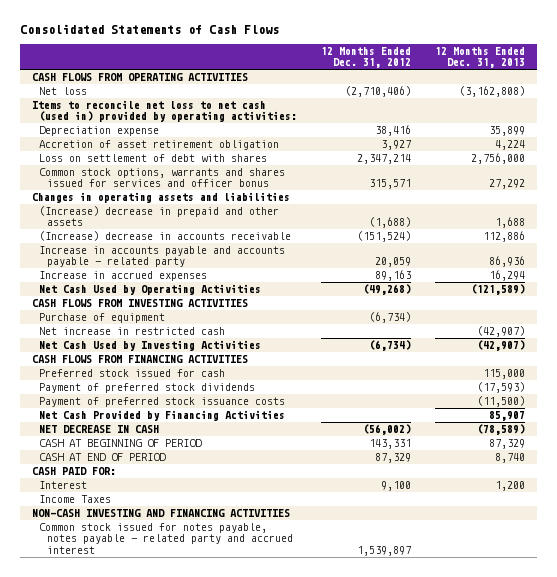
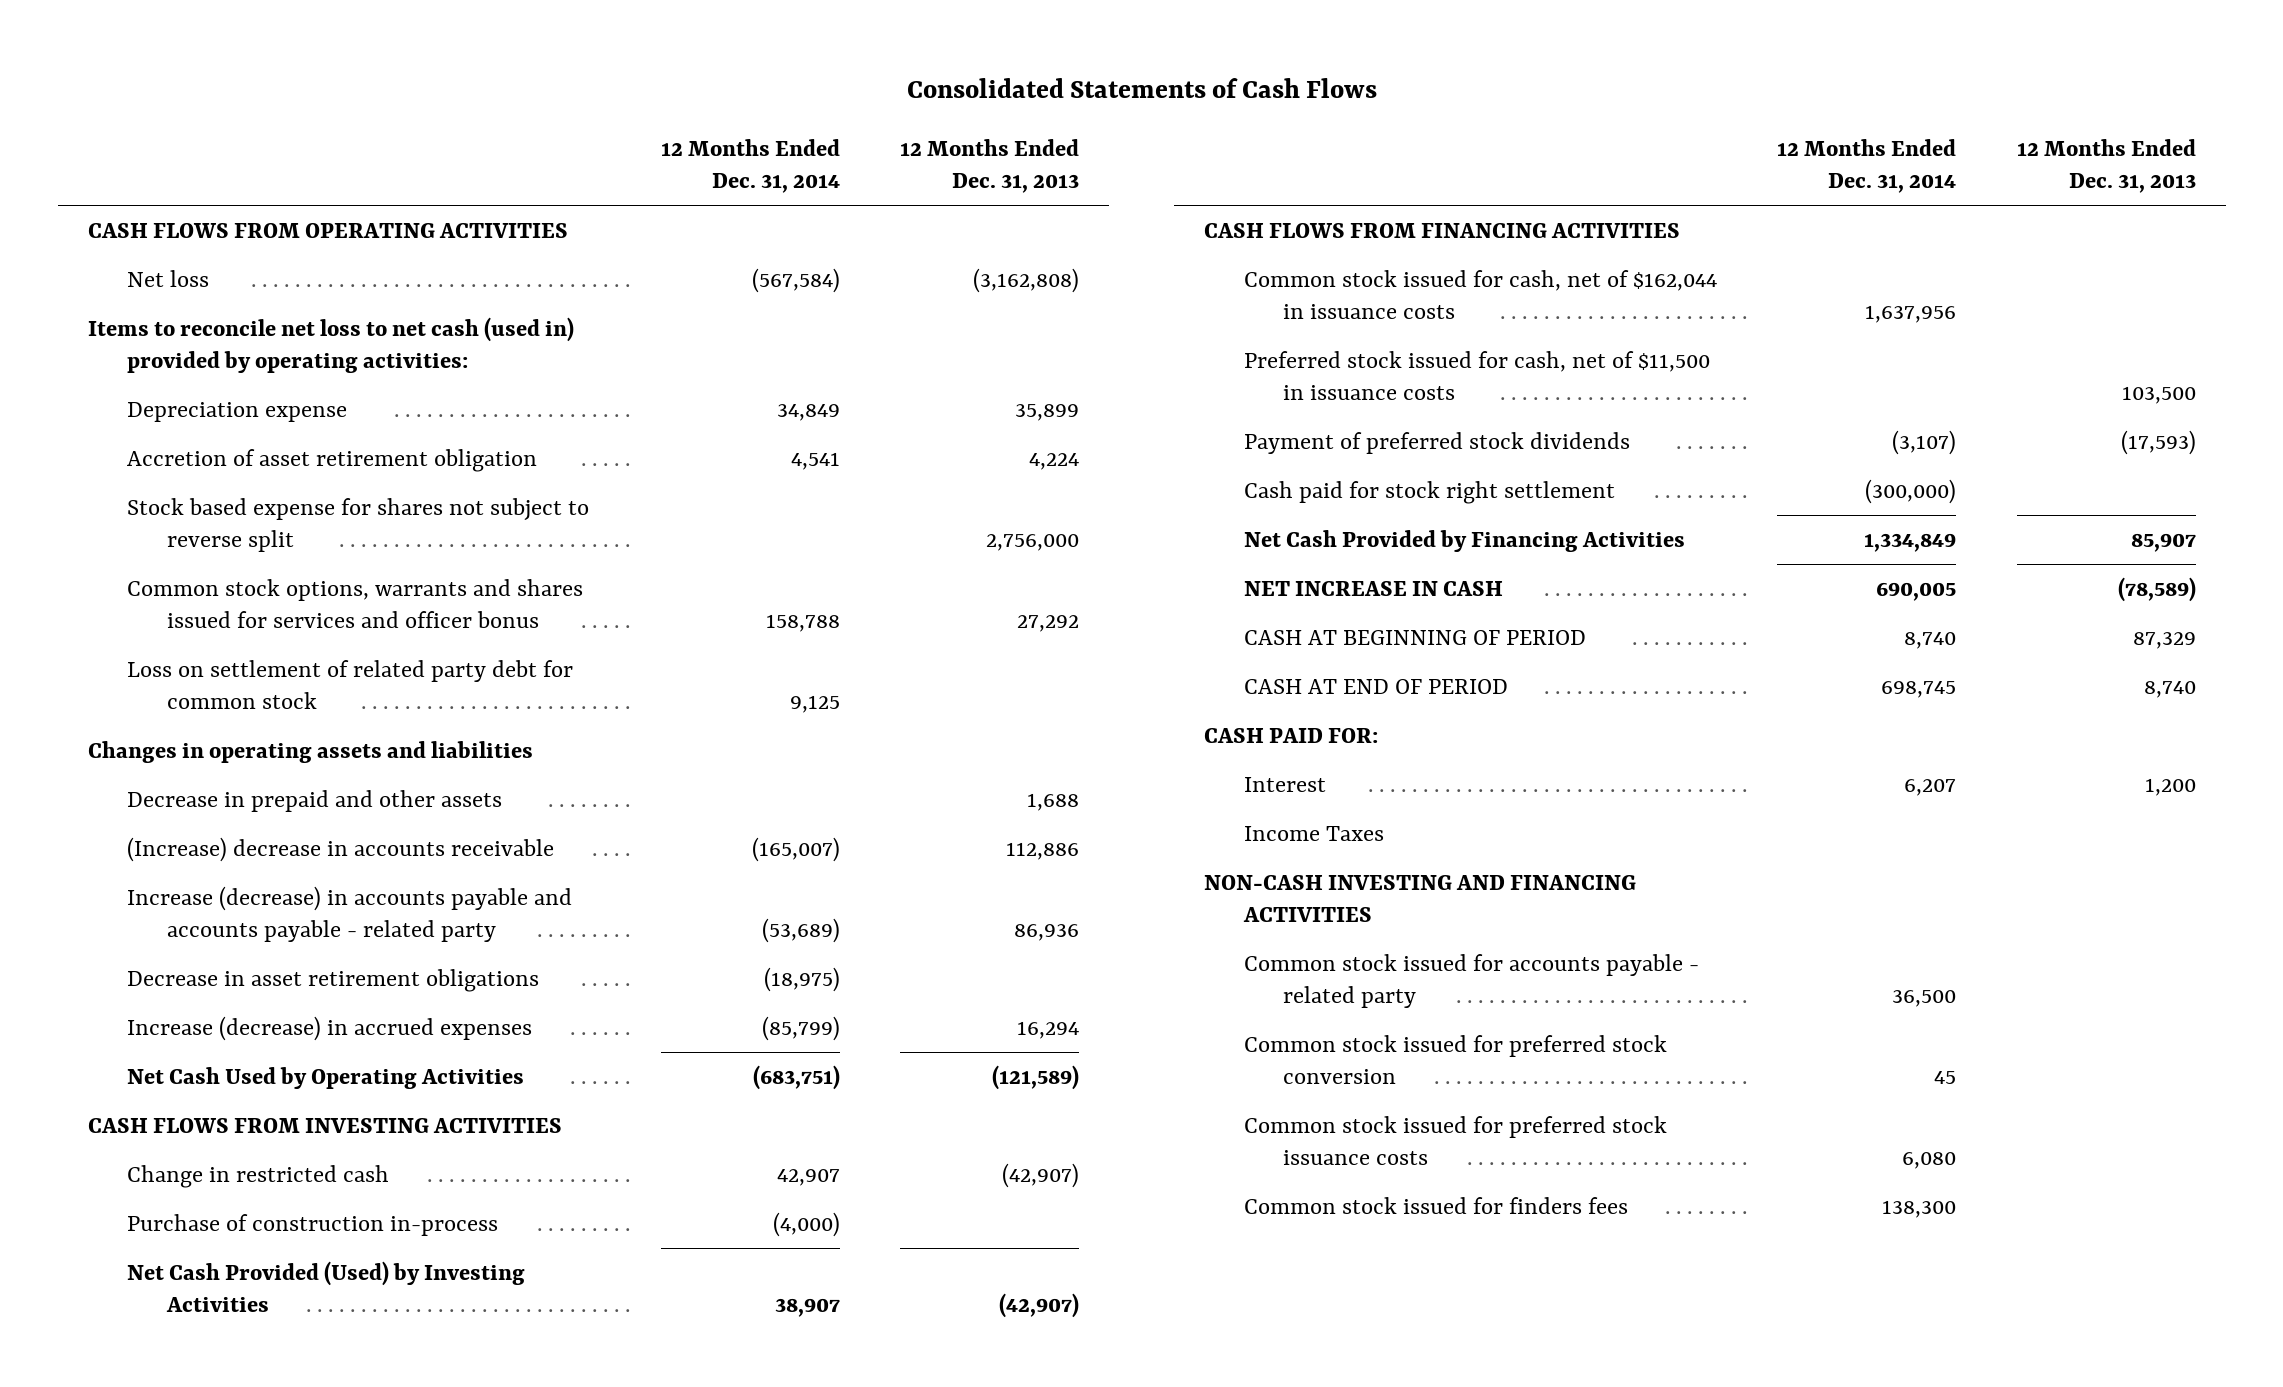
[321,46,412,69] 12 Months Ended Dec. 31, 2012 -> none
none -> [660,139,840,194] 12 Months Ended Dec. 31, 2014
[39,154,268,163] Loss on settlement of debt with shares -> [127,498,590,553] Stock based expense for shares not subject to reverse split
none -> [127,660,574,710] Loss on settlement of related party debt for common stock
[39,206,280,227] (Increase) decrease in prepaid and other assets -> [127,790,503,813] Decrease in prepaid and other assets
[39,246,286,268] Increase in accounts payable and accounts payable - related party -> [127,886,573,943] Increase (decrease) in accounts payable and accounts payable - related party
none -> [127,969,540,993] Decrease in asset retirement obligations
[39,271,208,282] Increase in accrued expenses -> [127,1016,533,1042] Increase (decrease) in accrued expenses
[39,313,166,324] Purchase of equipment -> none
[39,327,226,336] Net increase in restricted cash -> [127,1165,390,1189] Change in restricted cash
none -> [127,1214,499,1237] Purchase of construction in-process
[39,340,262,352] Net Cash Used by Investing Activities -> [127,1261,526,1313] Net Cash Provided (Used) by Investing Activities
none -> [1243,270,1717,320] Common stock issued for cash, net of $162,044 in issuance costs
[39,369,226,378] Preferred stock issued for cash -> [1243,351,1710,401] Preferred stock issued for cash, net of $11,500 in issuance costs
[483,369,526,380] 115,000 -> [2121,386,2196,405] 103,500
[39,397,286,408] Payment of preferred stock issuance costs -> none
none -> [1243,481,1615,505] Cash paid for stock right settlement
[39,425,160,434] NET DECREASE IN CASH -> [1243,581,1503,597] NET INCREASE IN CASH
none -> [1243,954,1699,1009] Common stock issued for accounts payable - related party
none -> [1243,1035,1667,1085] Common stock issued for preferred stock conversion
[39,523,293,554] Common stock issued for notes payable, notes payable - related party and accrued interest -> [1243,1116,1667,1166] Common stock issued for preferred stock issuance costs
none -> [1243,1197,1628,1215] Common stock issued for finders fees

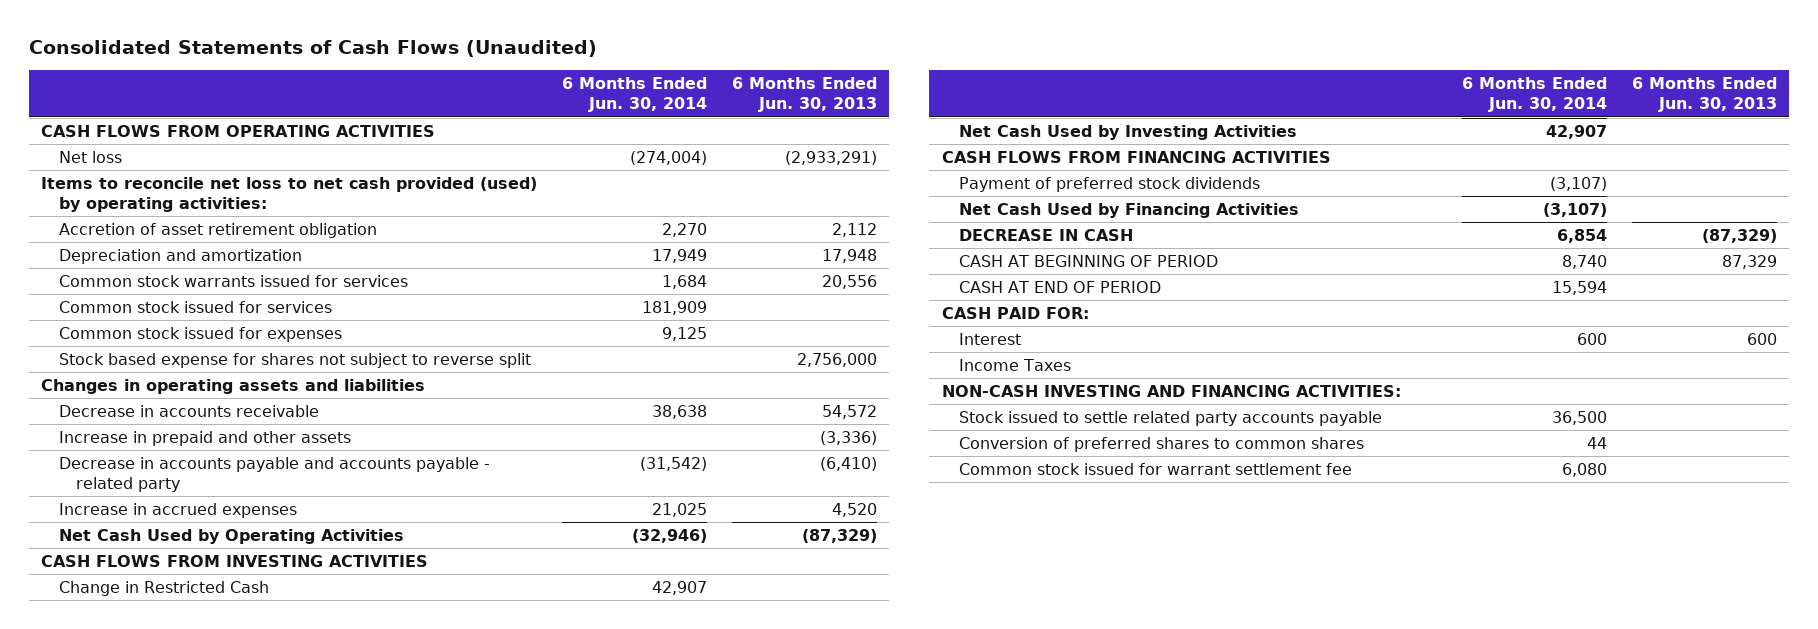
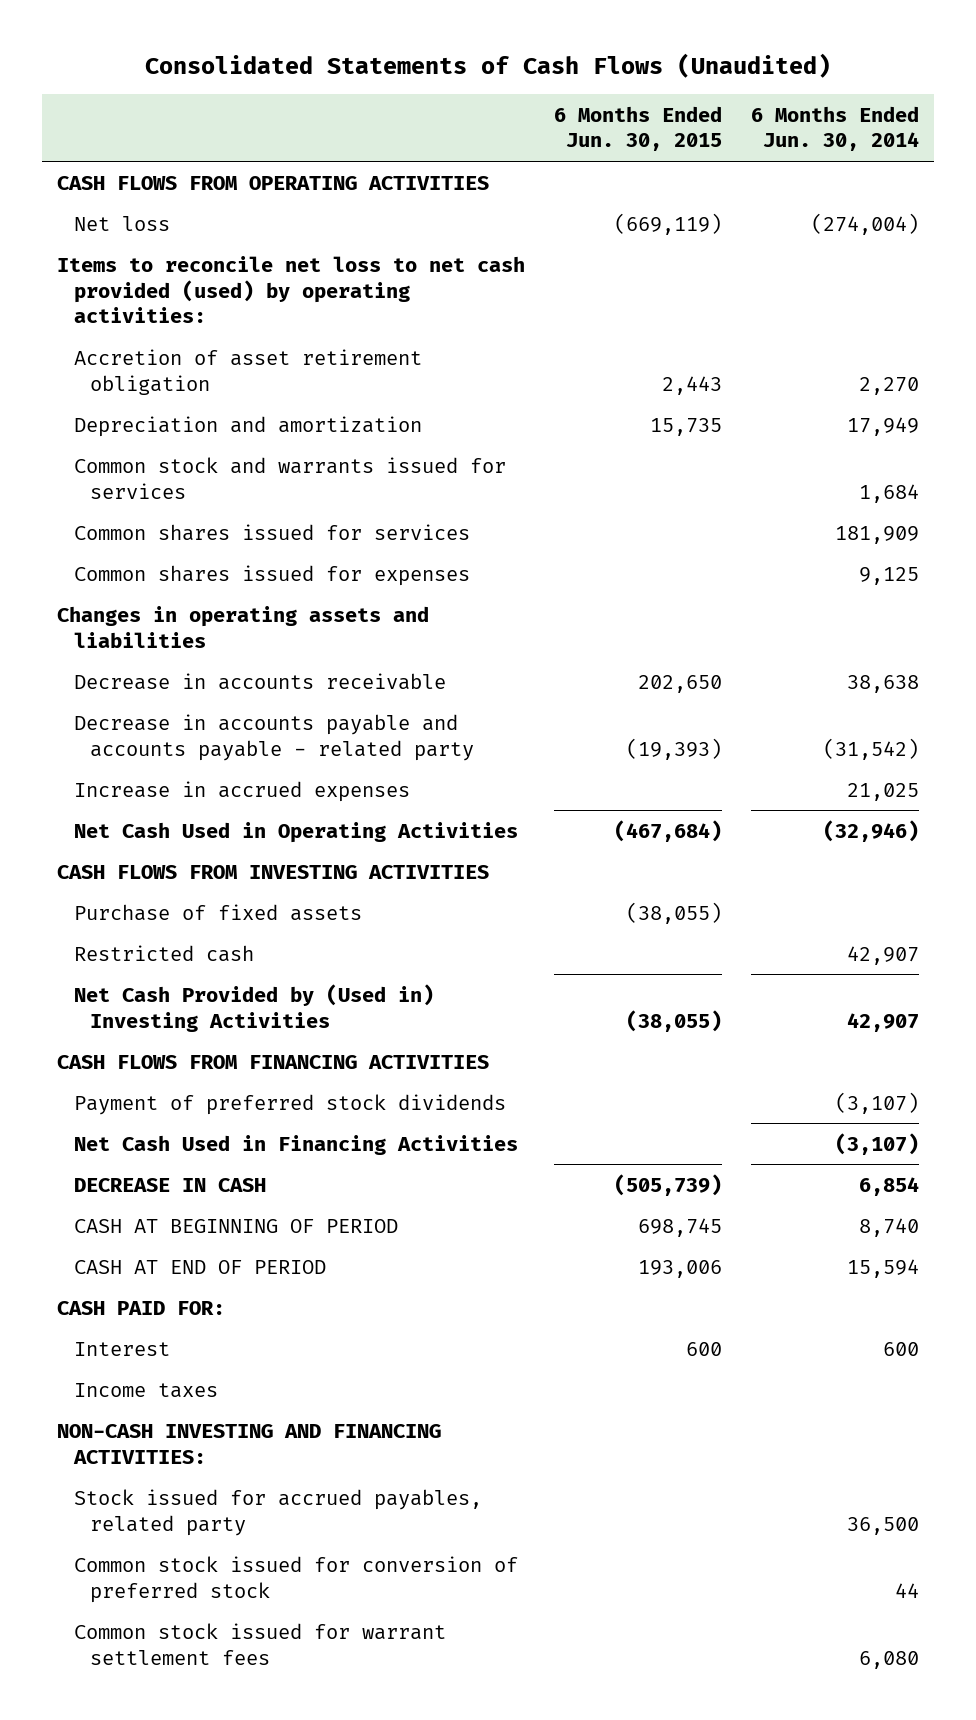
[731,77,877,113] 6 Months Ended Jun. 30, 2013 -> none
none -> [554,105,723,152] 6 Months Ended Jun. 30, 2015
[58,353,531,369] Stock based expense for shares not subject to reverse split -> none
[58,275,408,288] Common stock warrants issued for services -> [73,456,506,499] Common stock and warrants issued for services
[58,301,332,314] Common stock issued for services -> [73,523,470,541] Common shares issued for services
[58,327,342,343] Common stock issued for expenses -> [73,564,470,586] Common shares issued for expenses
[58,431,351,447] Increase in prepaid and other assets -> none
[58,529,404,545] Net Cash Used by Operating Activities -> [73,821,518,843] Net Cash Used in Operating Activities
none -> [73,903,362,921] Purchase of fixed assets
[58,581,269,597] Change in Restricted Cash -> [73,944,254,962] Restricted cash
[958,125,1297,141] Net Cash Used by Investing Activities -> [73,983,434,1032] Net Cash Provided by (Used in) Investing Activities
[958,203,1299,219] Net Cash Used by Financing Activities -> [73,1134,518,1155] Net Cash Used in Financing Activities
[958,359,1071,372] Income Taxes -> [73,1382,218,1398] Income taxes
[958,411,1382,427] Stock issued to settle related party accounts payable -> [73,1488,482,1536] Stock issued for accrued payables, related party
[958,437,1364,453] Conversion of preferred shares to common shares -> [73,1555,518,1603] Common stock issued for conversion of preferred stock
[958,463,1352,476] Common stock issued for warrant settlement fee -> [73,1622,446,1665] Common stock issued for warrant settlement fees

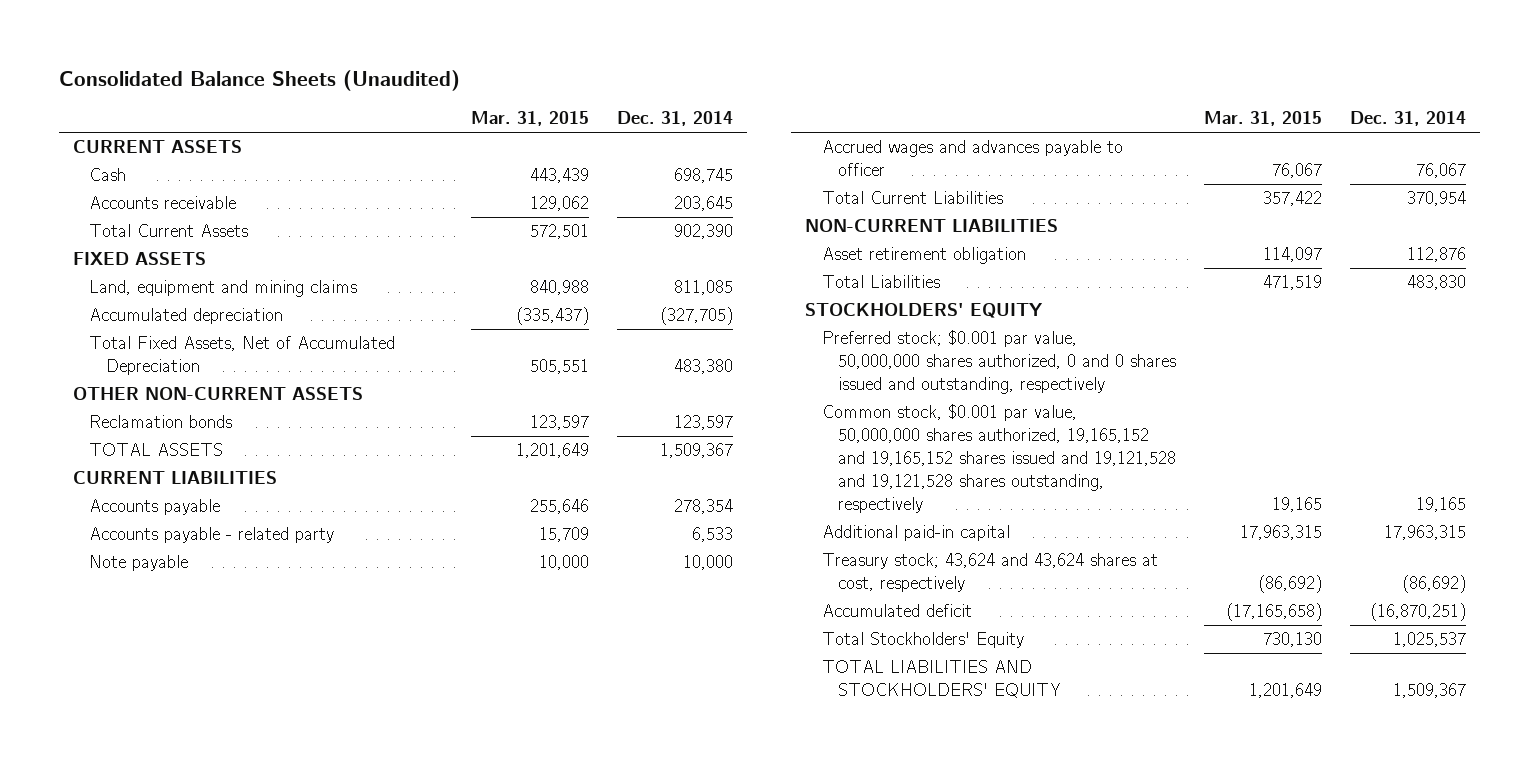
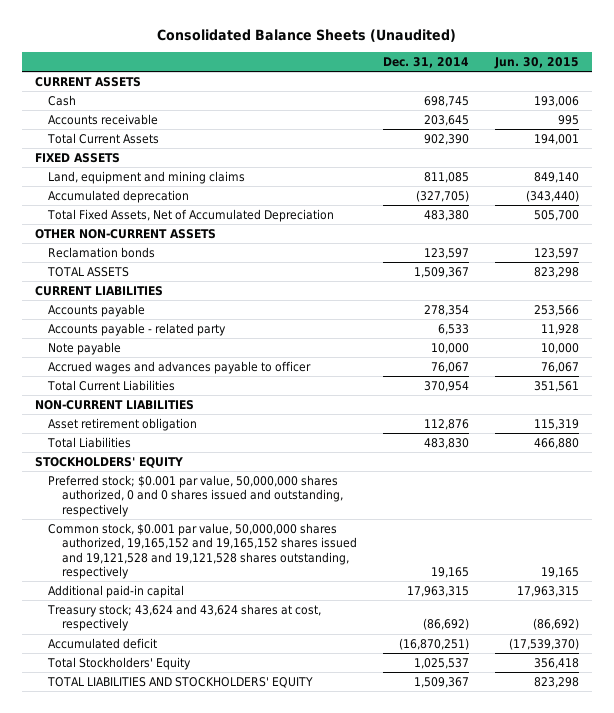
[471,111,590,127] Mar. 31, 2015 -> none
none -> [493,57,579,70] Jun. 30, 2015
[89,308,284,325] Accumulated depreciation -> [48,189,190,203] Accumulated deprecation

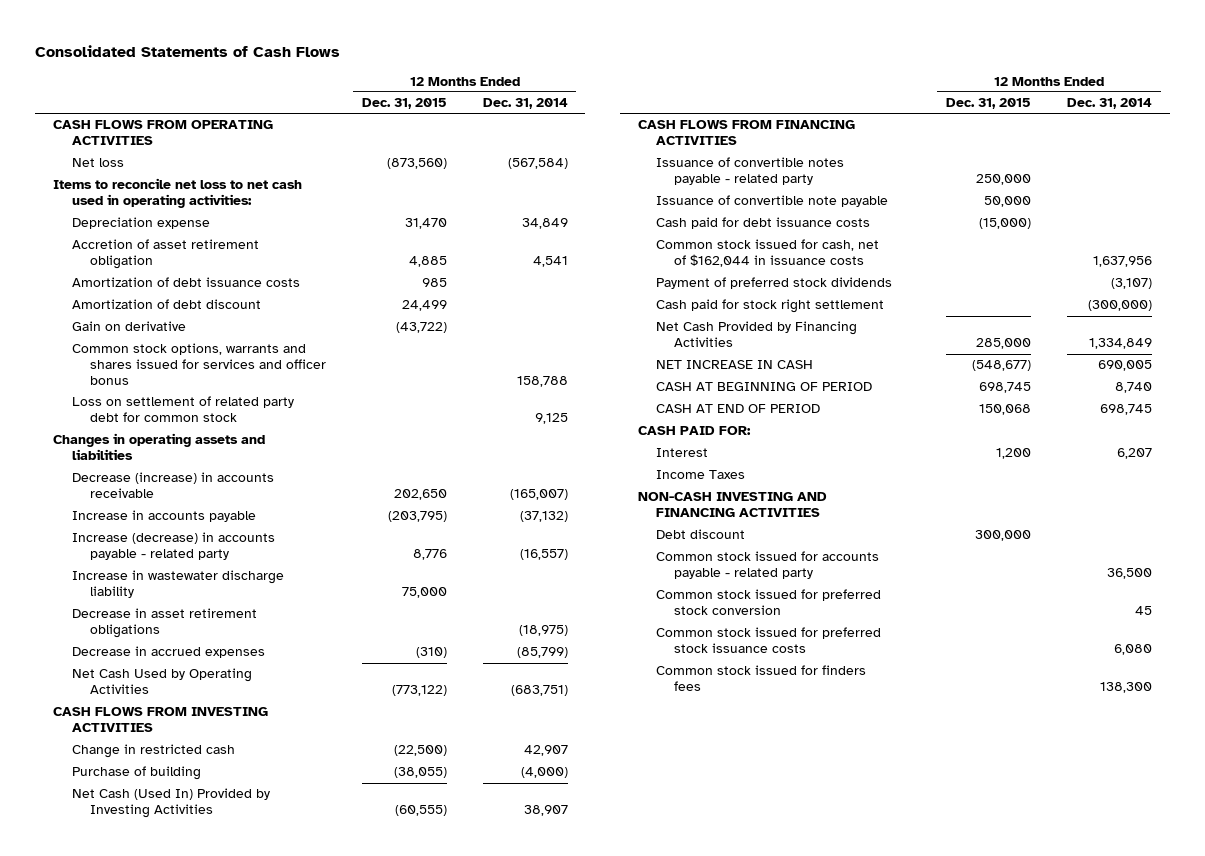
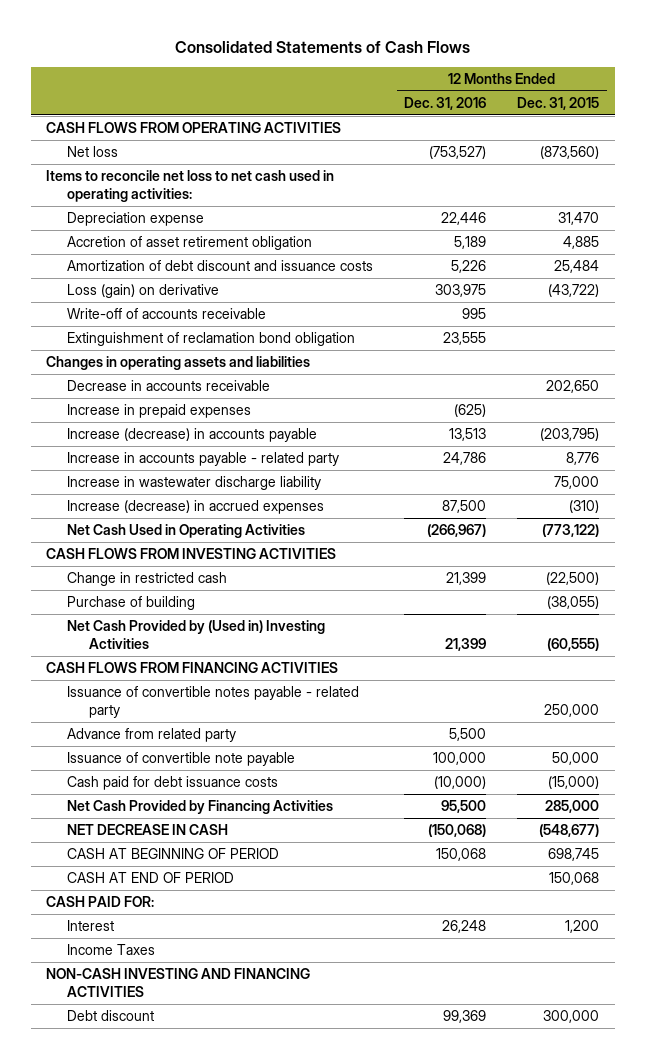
[482,98,568,110] Dec. 31, 2014 -> none
none -> [404,96,487,110] Dec. 31, 2016
[71,299,261,310] Amortization of debt discount -> none
[71,343,327,386] Common stock options, warrants and shares issued for services and officer bonus -> none
[71,396,294,423] Loss on settlement of related party debt for common stock -> none
[71,277,300,288] Amortization of debt issuance costs -> [67,260,374,272] Amortization of debt discount and issuance costs
[421,278,447,288] 985 -> [554,260,600,274] 25,484
[71,321,186,332] Gain on derivative -> [67,284,220,299] Loss (gain) on derivative
none -> [67,308,267,320] Write-off of accounts receivable
none -> [67,332,356,347] Extinguishment of reclamation bond obligation
[71,472,274,499] Decrease (increase) in accounts receivable -> [67,380,271,392] Decrease in accounts receivable
none -> [67,404,252,419] Increase in prepaid expenses
[71,510,256,523] Increase in accounts payable -> [67,428,318,443] Increase (decrease) in accounts payable
[71,532,275,561] Increase (decrease) in accounts payable - related party -> [67,452,340,467] Increase in accounts payable - related party
[71,608,257,639] Decrease in asset retirement obligations -> none
[71,646,265,659] Decrease in accrued expenses -> [67,500,325,515] Increase (decrease) in accrued expenses
[71,668,252,695] Net Cash Used by Operating Activities -> [67,524,306,539] Net Cash Used in Operating Activities
[71,788,270,819] Net Cash (Used In) Provided by Investing Activities -> [67,620,326,650] Net Cash Provided by (Used in) Investing Activities
none -> [67,728,237,743] Advance from related party
[656,239,880,268] Common stock issued for cash, net of $162,044 in issuance costs -> none
[656,277,893,290] Payment of preferred stock dividends -> none
[656,299,885,314] Cash paid for stock right settlement -> none
[656,360,814,370] NET INCREASE IN CASH -> [67,824,229,836] NET DECREASE IN CASH
[656,551,880,580] Common stock issued for accounts payable - related party -> none
[656,589,882,616] Common stock issued for preferred stock conversion -> none
[656,627,882,654] Common stock issued for preferred stock issuance costs -> none
[656,665,867,692] Common stock issued for finders fees -> none

